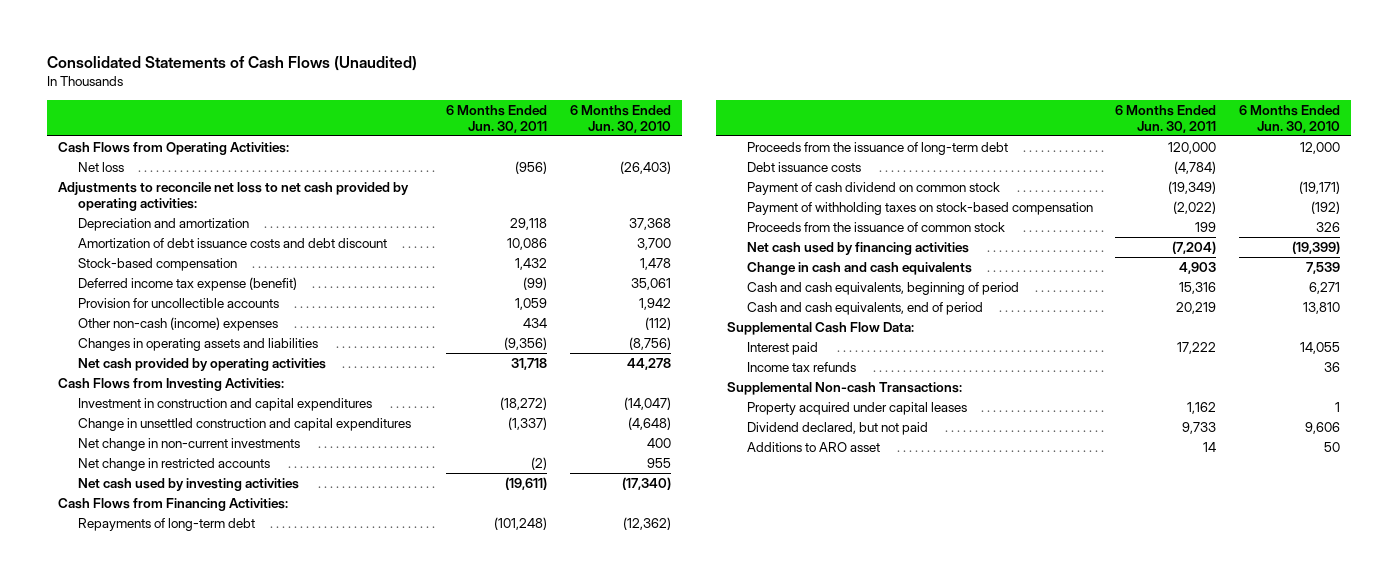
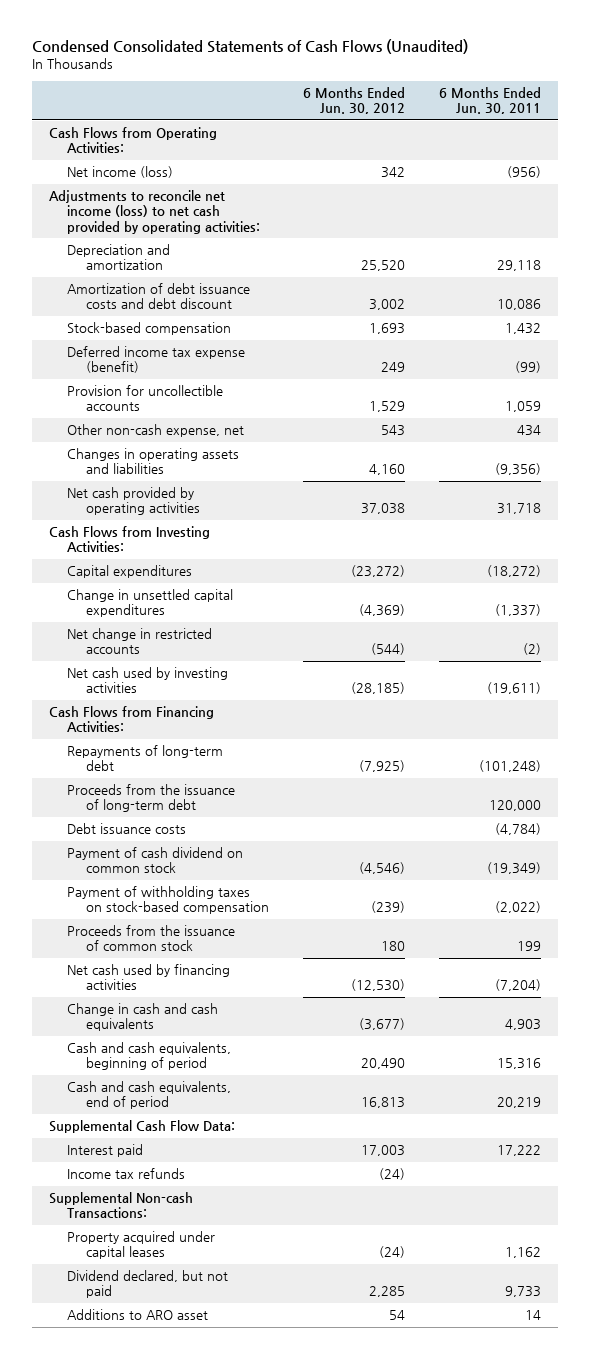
[47,56,418,72] Consolidated Statements of Cash Flows (Unaudited) -> [31,39,468,55] Condensed Consolidated Statements of Cash Flows (Unaudited)
[569,104,671,133] 6 Months Ended Jun. 30, 2010 -> none
none -> [303,87,406,115] 6 Months Ended Jun. 30, 2012
[77,161,124,172] Net loss -> [67,166,174,179] Net income (loss)
[58,181,410,211] Adjustments to reconcile net loss to net cash provided by operating activities: -> [48,190,261,234] Adjustments to reconcile net income (loss) to net cash provided by operating activities:
[77,316,278,331] Other non-cash (income) expenses -> [67,424,245,438] Other non-cash expense, net
[77,437,300,451] Net change in non-current investments -> none
[77,397,372,411] Investment in construction and capital expenditures -> [67,565,193,579] Capital expenditures
[77,417,411,431] Change in unsettled construction and capital expenditures -> [67,589,234,618] Change in unsettled capital expenditures

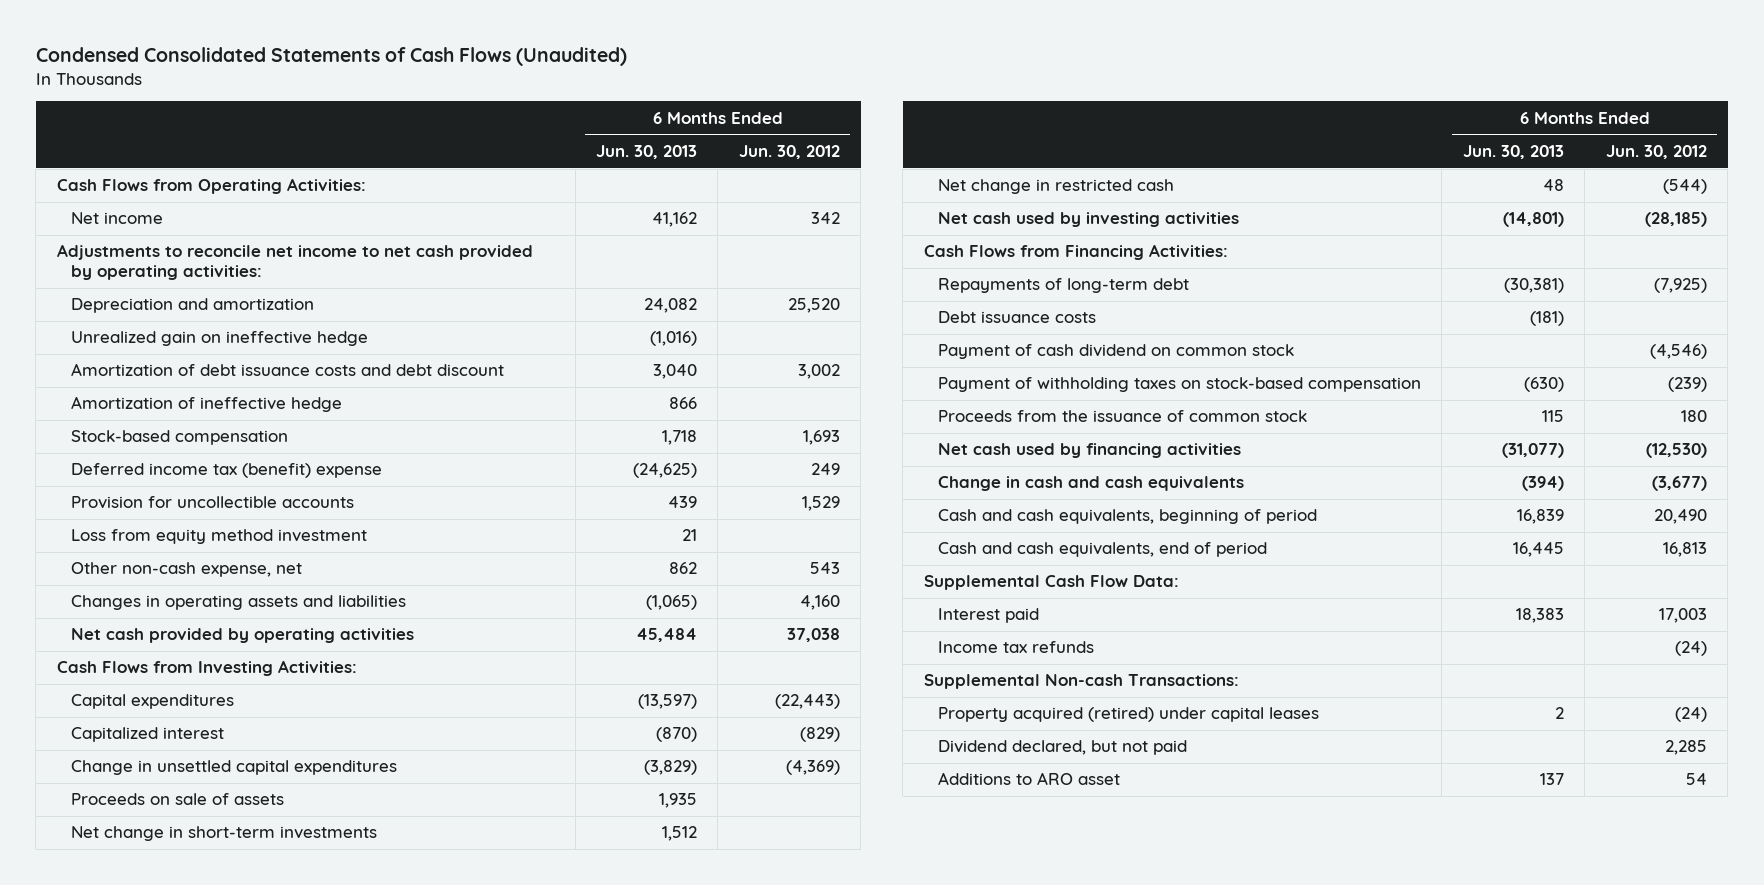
[439,87,542,115] 6 Months Ended Jun. 30, 2011 -> none
none -> [595,145,697,160] Jun. 30, 2013
[67,166,174,179] Net income (loss) -> [71,212,164,225] Net income
[48,190,261,234] Adjustments to reconcile net income (loss) to net cash provided by operating activities: -> [56,244,533,281] Adjustments to reconcile net income to net cash provided by operating activities:
none -> [71,331,369,347] Unrealized gain on ineffective hedge
none -> [71,396,343,413] Amortization of ineffective hedge
[67,346,246,374] Deferred income tax expense (benefit) -> [71,463,383,479] Deferred income tax (benefit) expense
none -> [71,529,368,545] Loss from equity method investment
[351,565,406,578] (23,272) -> [774,694,840,710] (22,443)
none -> [71,727,225,743] Capitalized interest
none -> [71,793,285,806] Proceeds on sale of assets
none -> [71,826,378,842] Net change in short-term investments
[67,628,213,655] Net change in restricted accounts -> [938,179,1175,195] Net change in restricted cash
[67,784,236,813] Proceeds from the issuance of long-term debt -> none
[67,1231,216,1260] Property acquired under capital leases -> [938,707,1320,723] Property acquired (retired) under capital leases

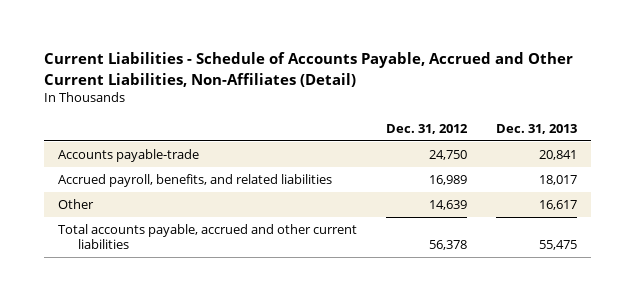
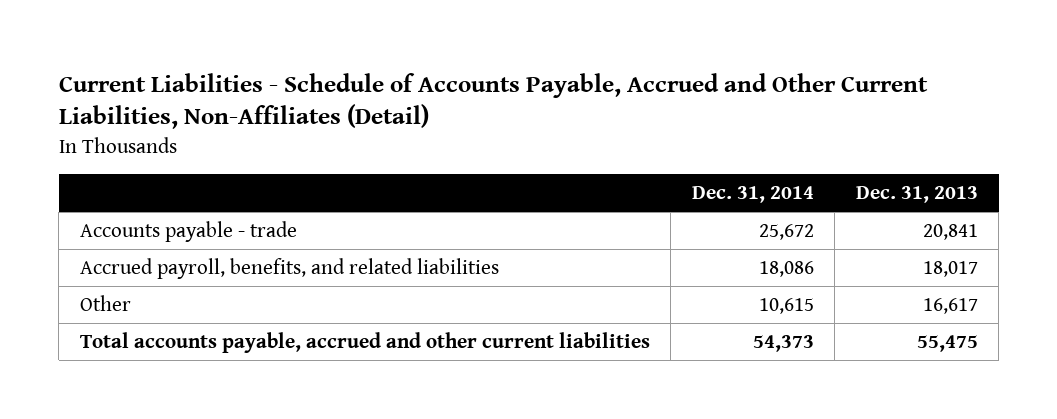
[385,123,468,134] Dec. 31, 2012 -> none
none -> [691,186,814,204] Dec. 31, 2014
[58,149,200,163] Accounts payable-trade -> [79,221,297,243] Accounts payable - trade

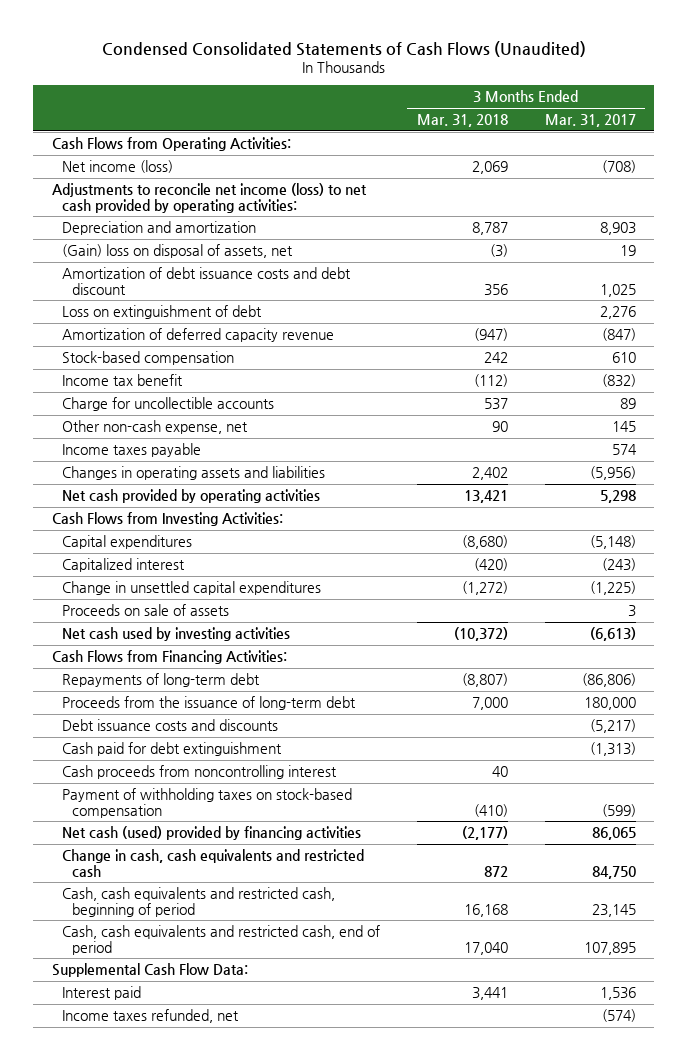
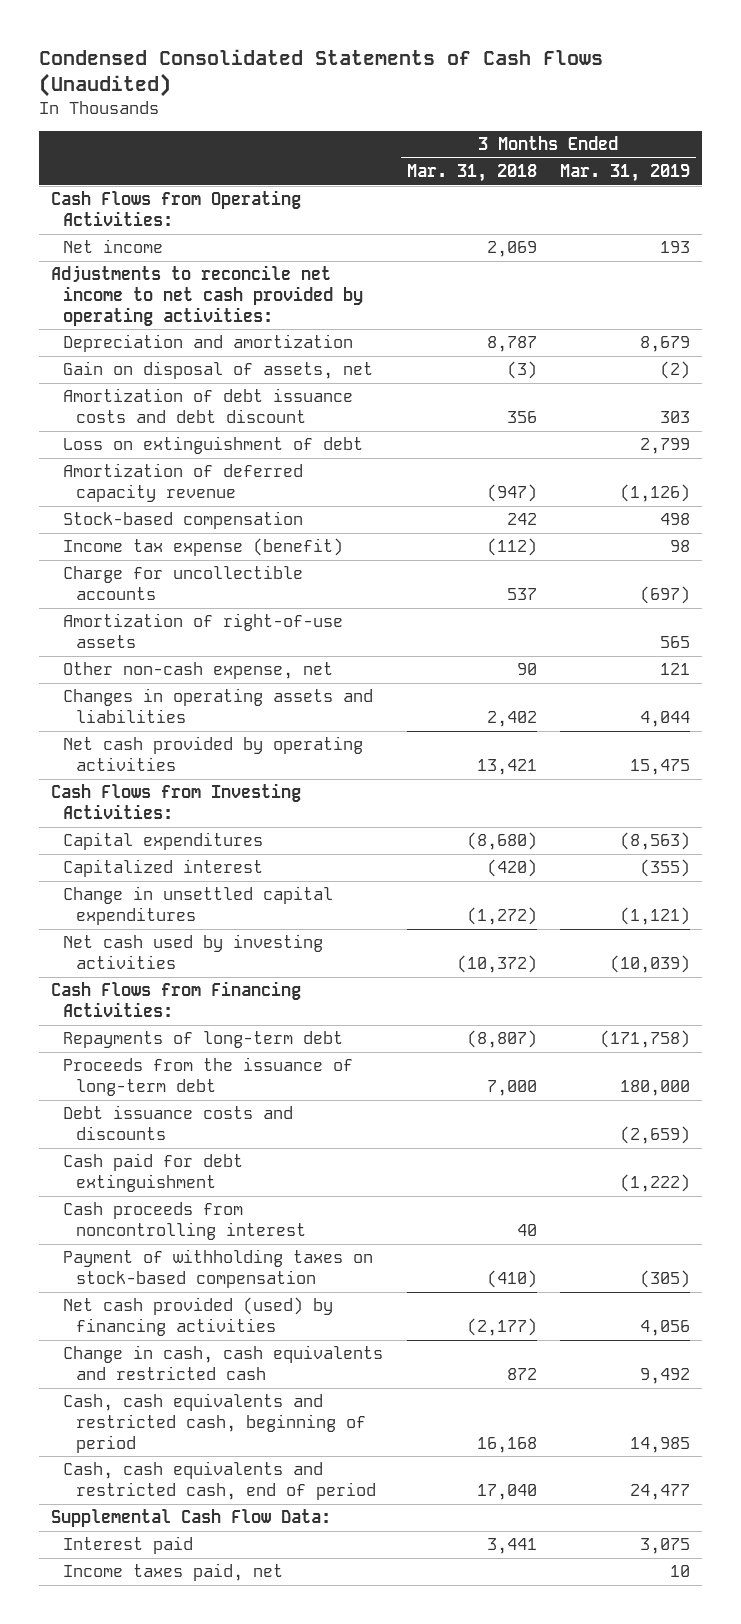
[544,114,636,128] Mar. 31, 2017 -> none
none -> [560,163,691,182] Mar. 31, 2019
[61,160,173,174] Net income (loss) -> [63,239,164,254] Net income
[51,183,367,213] Adjustments to reconcile net income (loss) to net cash provided by operating activities: -> [50,265,364,326] Adjustments to reconcile net income to net cash provided by operating activities:
[61,244,293,259] (Gain) loss on disposal of assets, net -> [63,361,374,380] Gain on disposal of assets, net
[61,374,183,387] Income tax benefit -> [63,538,344,557] Income tax expense (benefit)
none -> [63,613,344,649] Amortization of right-of-use assets
[61,443,201,458] Income taxes payable -> none
[61,604,229,617] Proceeds on sale of assets -> none
[61,826,361,841] Net cash (used) provided by financing activities -> [63,1297,334,1337] Net cash provided (used) by financing activities
[61,1009,239,1024] Income taxes refunded, net -> [63,1563,284,1582] Income taxes paid, net

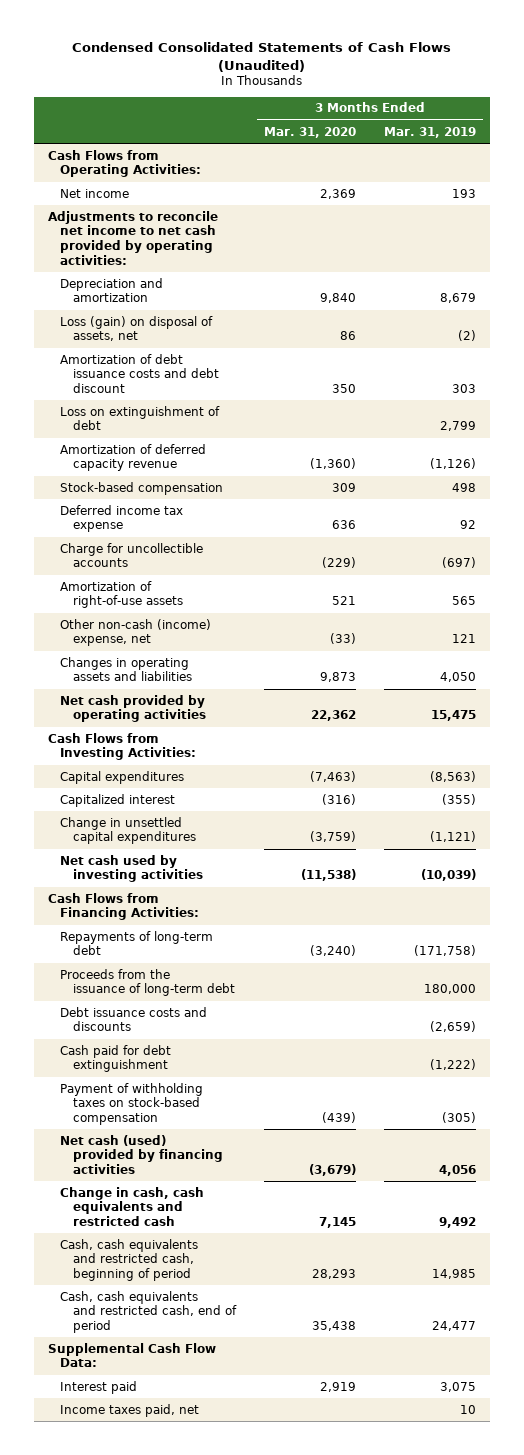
[406,163,537,182] Mar. 31, 2018 -> none
none -> [263,126,356,138] Mar. 31, 2020
[63,361,374,380] Gain on disposal of assets, net -> [60,315,214,342] Loss (gain) on disposal of assets, net
[63,538,344,557] Income tax expense (benefit) -> [60,504,184,533] Deferred income tax expense
[670,540,691,553] 98 -> [460,520,477,530] 92
[63,662,334,680] Other non-cash expense, net -> [60,618,212,647] Other non-cash (income) expense, net
[640,711,691,728] 4,044 -> [440,672,477,683] 4,050
[63,1202,306,1241] Cash proceeds from noncontrolling interest -> none
[63,1297,334,1337] Net cash provided (used) by financing activities -> [60,1134,223,1174] Net cash (used) provided by financing activities

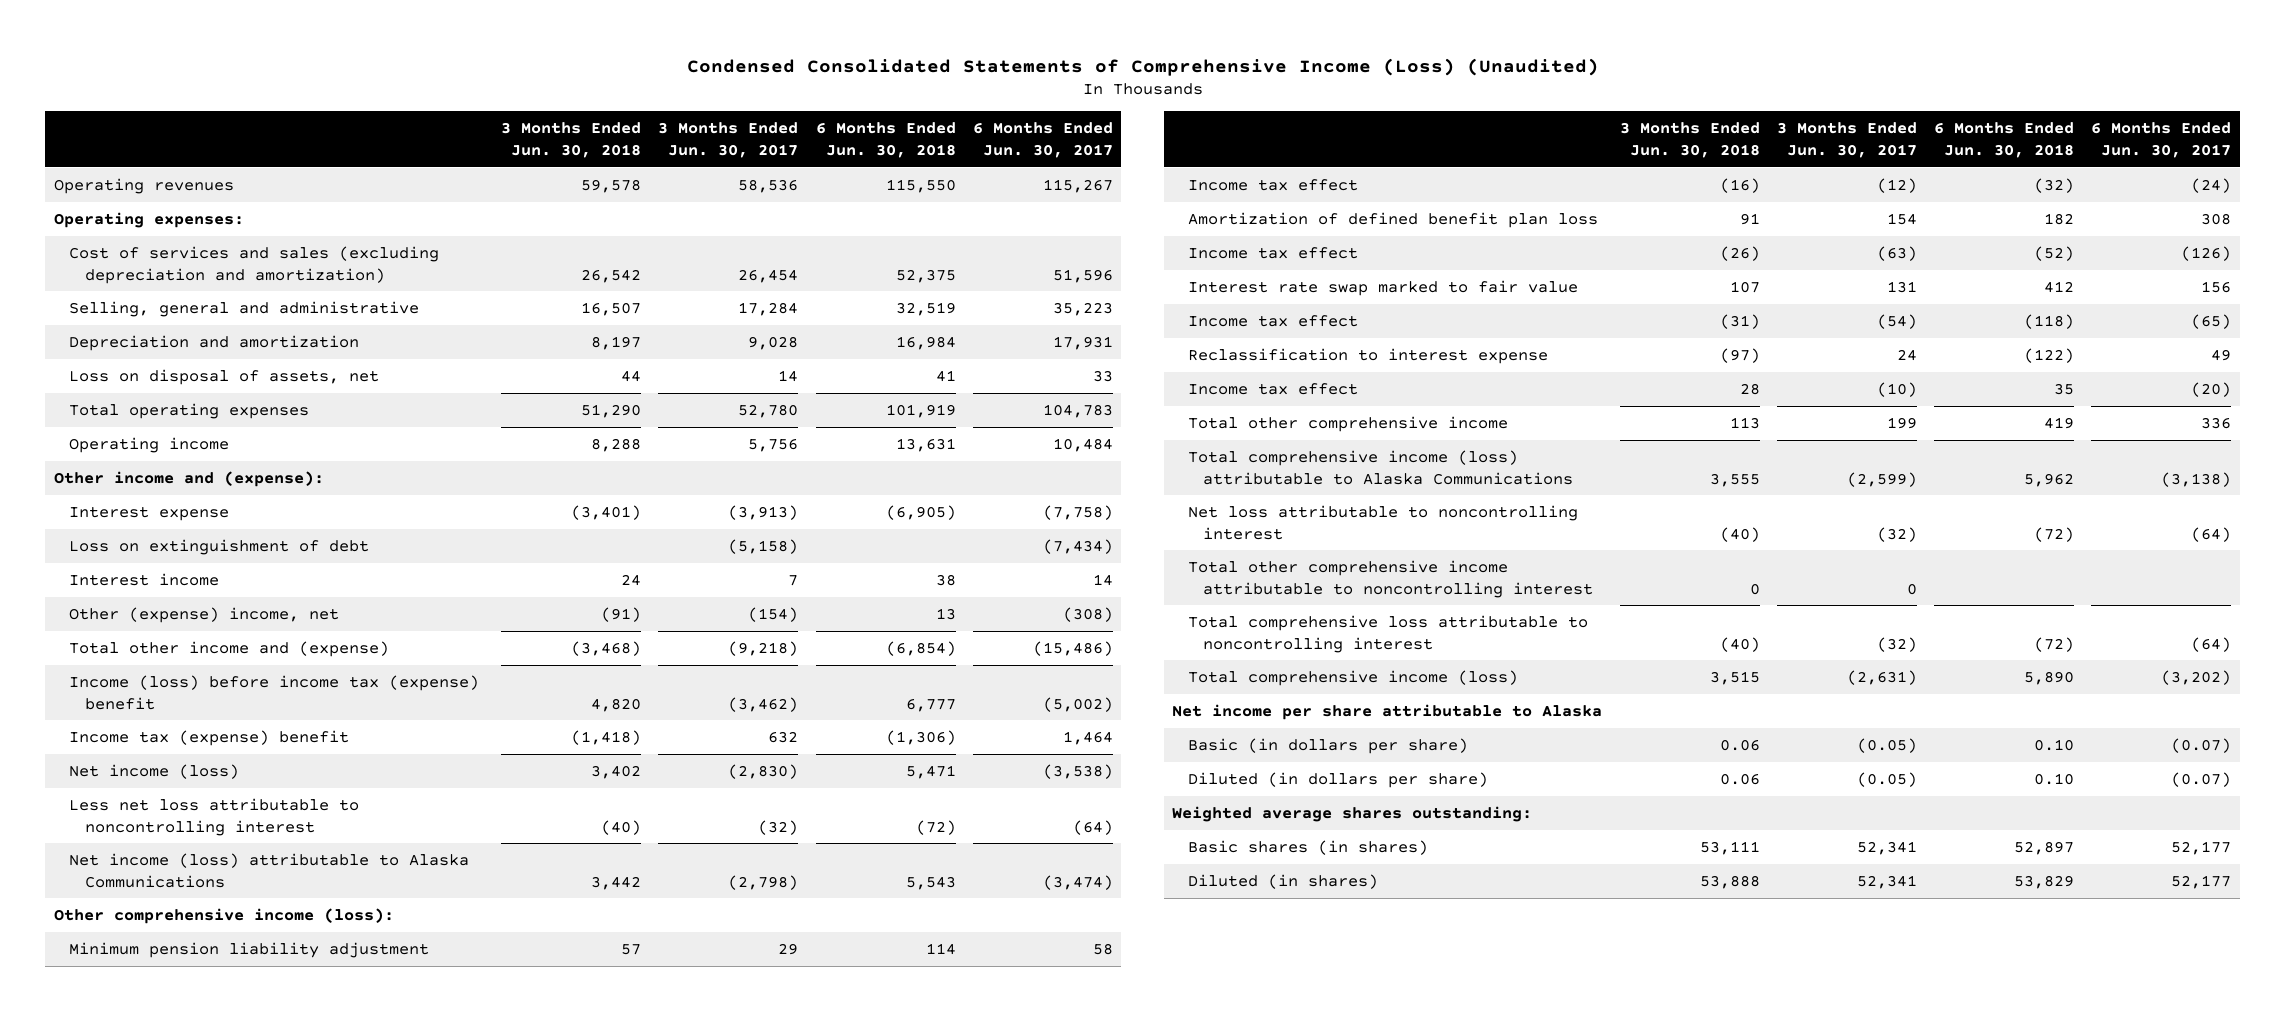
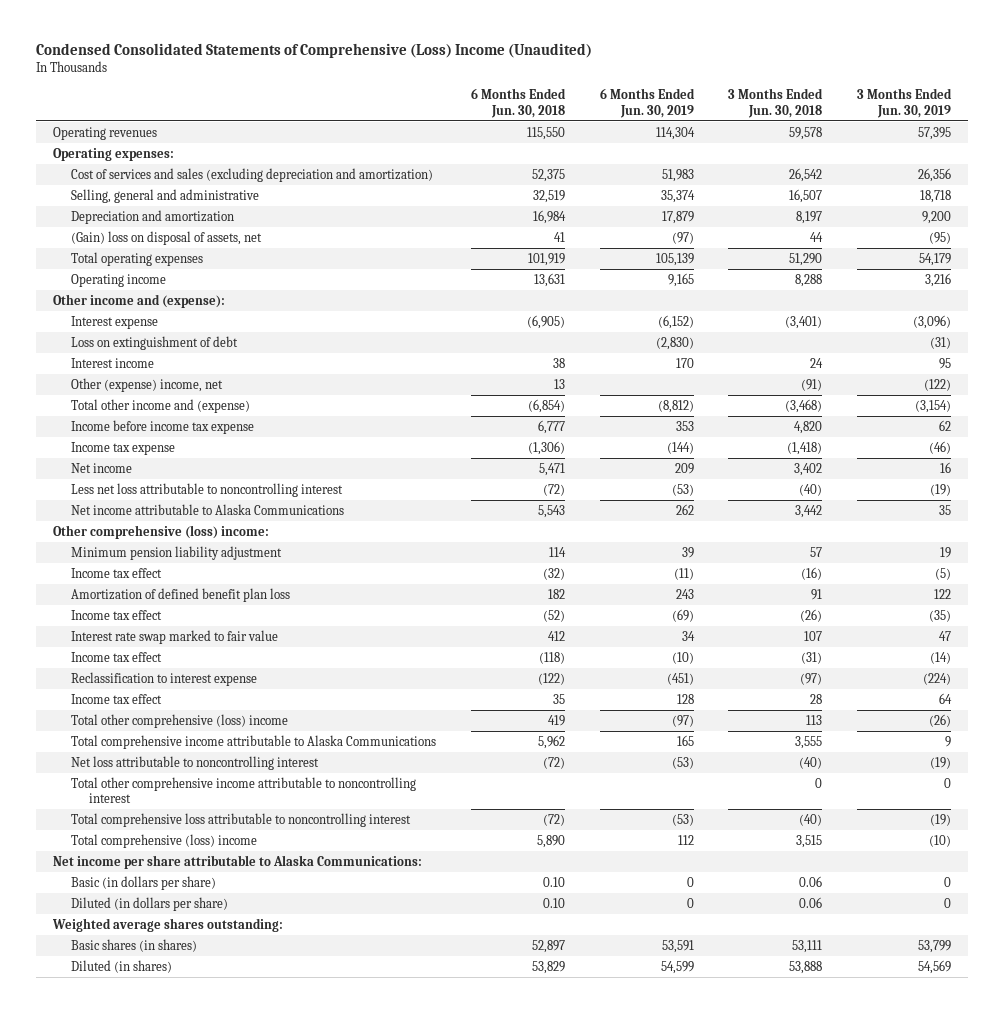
[686,57,1599,76] Condensed Consolidated Statements of Comprehensive Income (Loss) (Unaudited) -> [35,43,592,59] Condensed Consolidated Statements of Comprehensive (Loss) Income (Unaudited)
[658,122,799,158] 3 Months Ended Jun. 30, 2017 -> none
[972,122,1113,158] 6 Months Ended Jun. 30, 2017 -> none
none -> [599,88,695,118] 6 Months Ended Jun. 30, 2019
none -> [856,88,952,118] 3 Months Ended Jun. 30, 2019
[69,368,380,385] Loss on disposal of assets, net -> [71,230,263,245] (Gain) loss on disposal of assets, net
[69,674,480,710] Income (loss) before income tax (expense) benefit -> [71,419,255,434] Income before income tax expense
[69,729,350,746] Income tax (expense) benefit -> [71,441,176,455] Income tax expense
[69,763,240,779] Net income (loss) -> [71,462,133,473] Net income
[69,852,470,888] Net income (loss) attributable to Alaska Communications -> [71,503,345,515] Net income attributable to Alaska Communications
[53,907,394,924] Other comprehensive income (loss): -> [53,524,270,539] Other comprehensive (loss) income:
[1187,415,1508,432] Total other comprehensive income -> [71,713,289,728] Total other comprehensive (loss) income
[1187,449,1574,485] Total comprehensive income (loss) attributable to Alaska Communications -> [71,734,437,749] Total comprehensive income attributable to Alaska Communications
[1187,669,1518,686] Total comprehensive income (loss) -> [71,833,258,848] Total comprehensive (loss) income
[1172,703,1603,720] Net income per share attributable to Alaska -> [53,854,423,869] Net income per share attributable to Alaska Communications:

